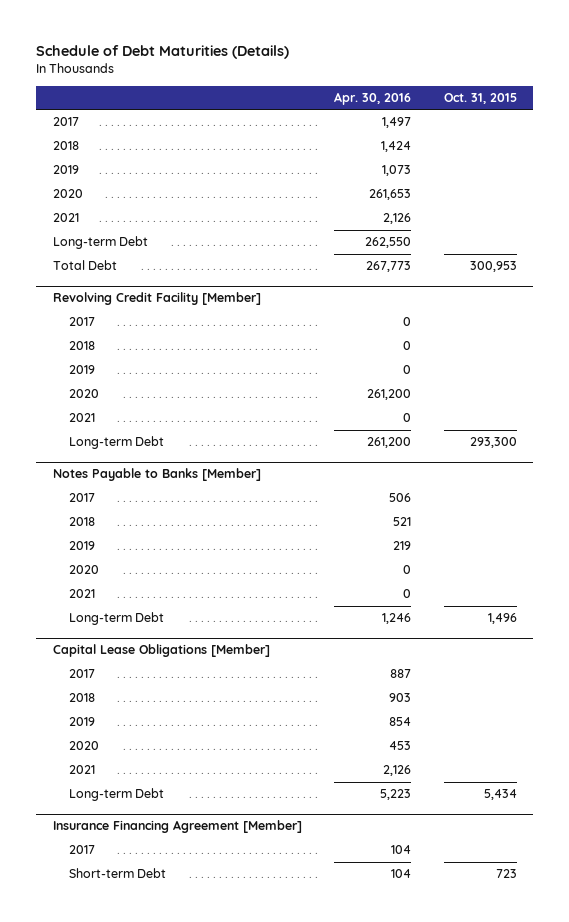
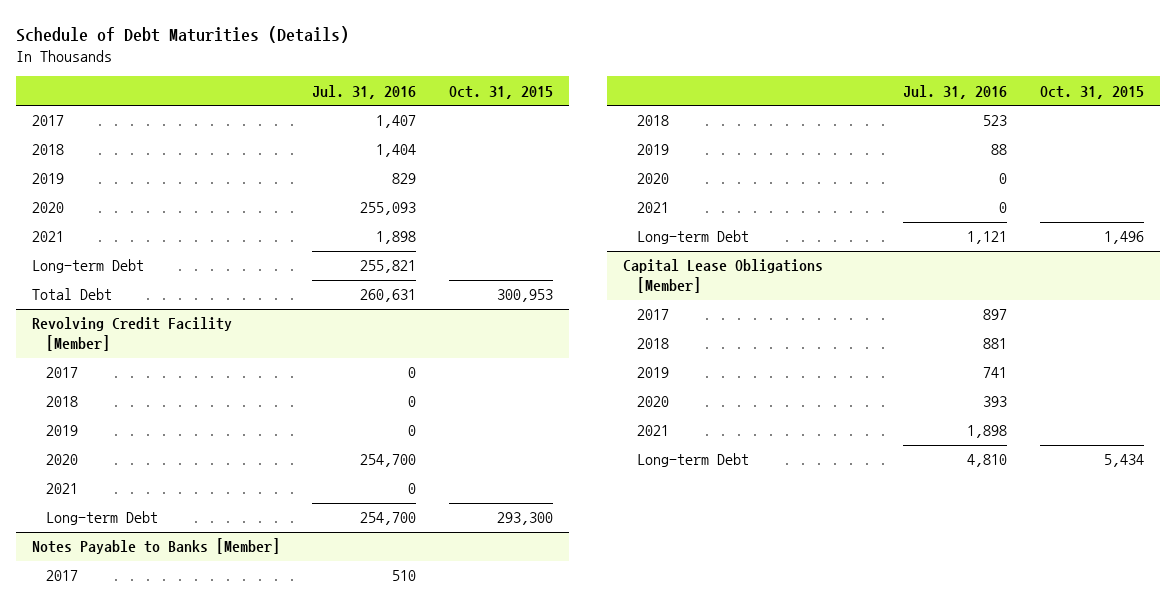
[334,92,412,106] Apr. 30, 2016 -> none
none -> [312,84,417,99] Jul. 31, 2016
[52,820,302,834] Insurance Financing Agreement [Member] -> none
[68,845,95,855] 2017 -> none
[68,868,166,879] Short-term Debt -> none

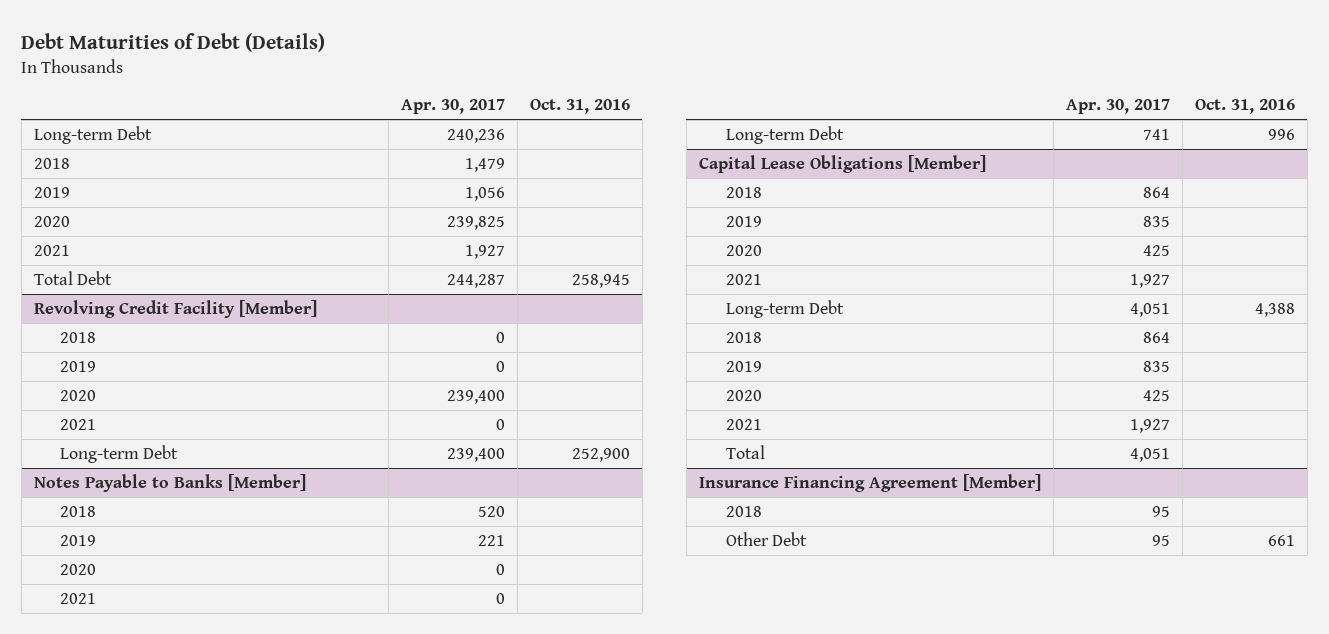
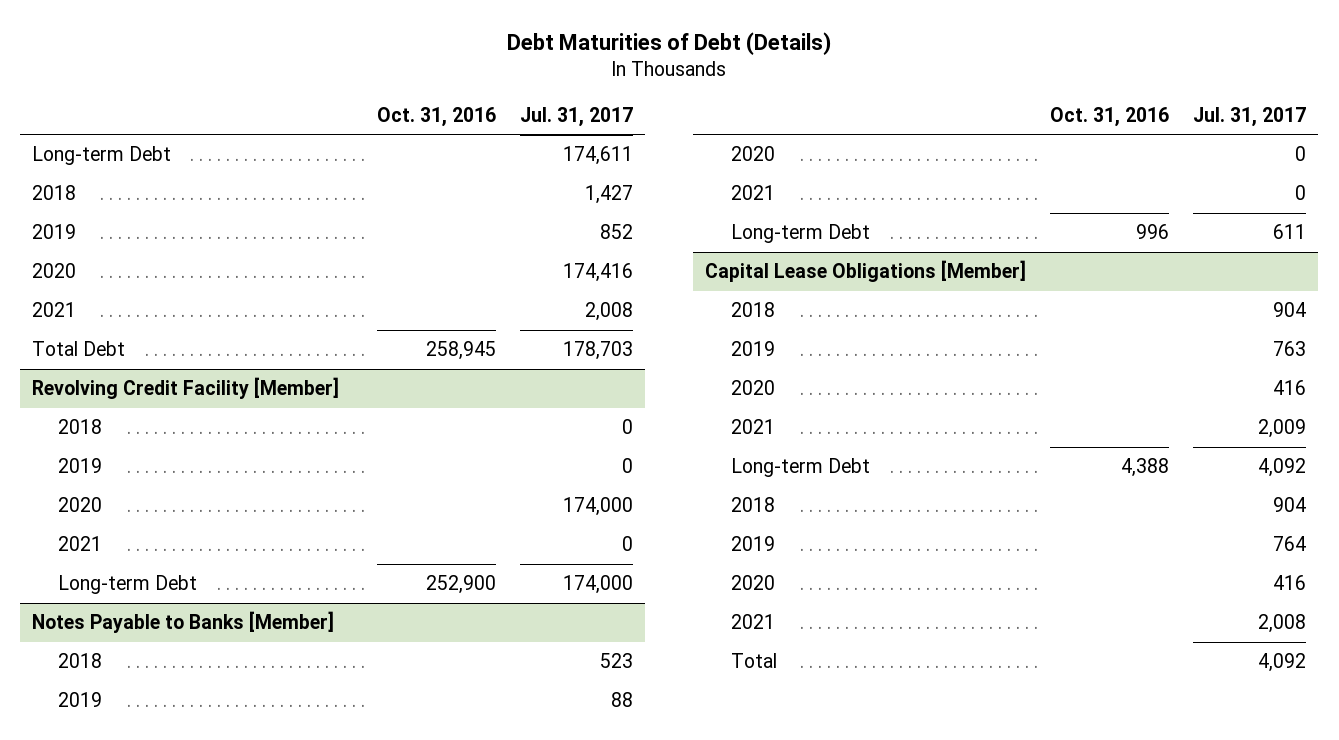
[400,99,505,115] Apr. 30, 2017 -> none
none -> [520,106,634,127] Jul. 31, 2017
[698,473,1041,492] Insurance Financing Agreement [Member] -> none
[725,505,762,517] 2018 -> none
[725,531,807,546] Other Debt -> none

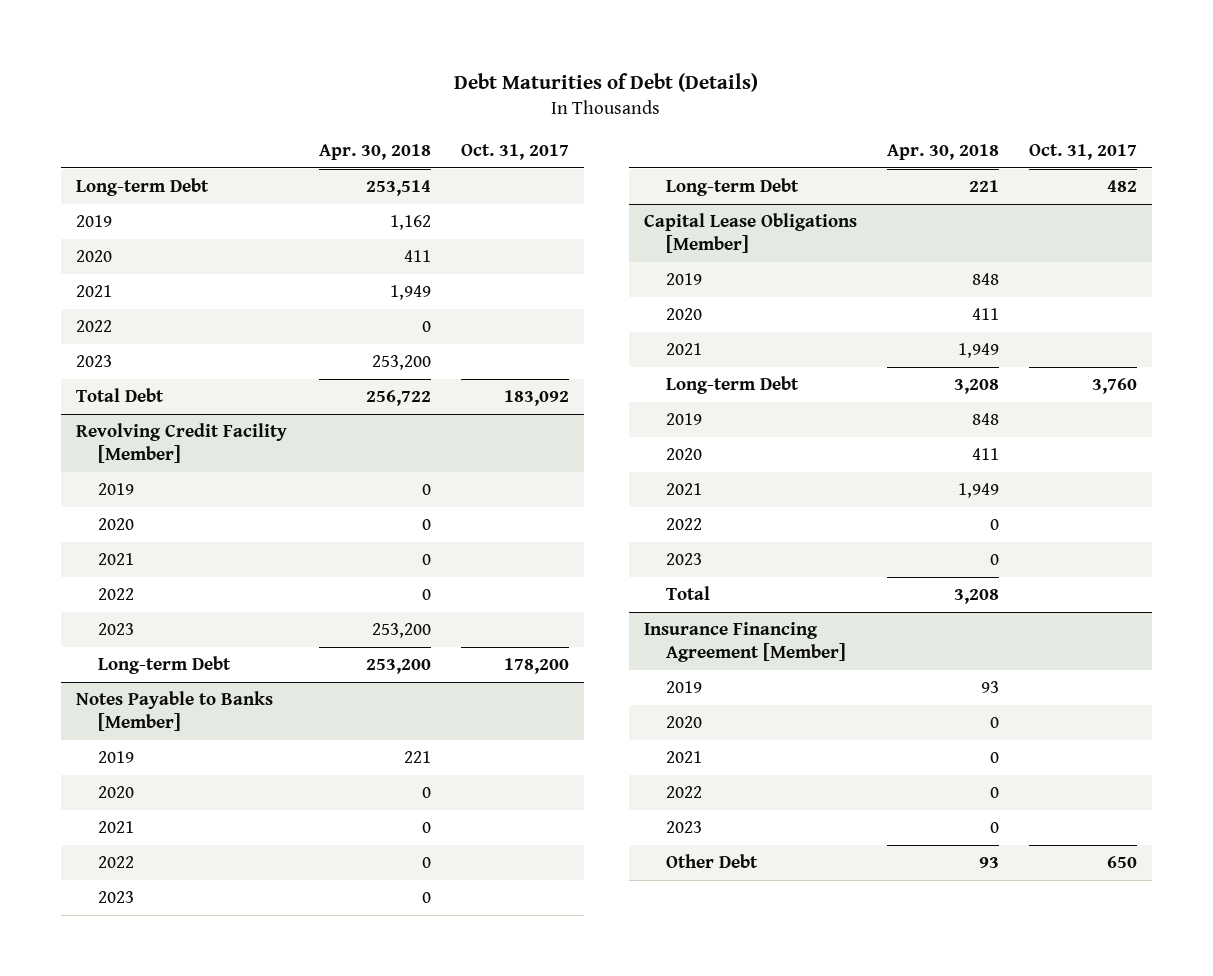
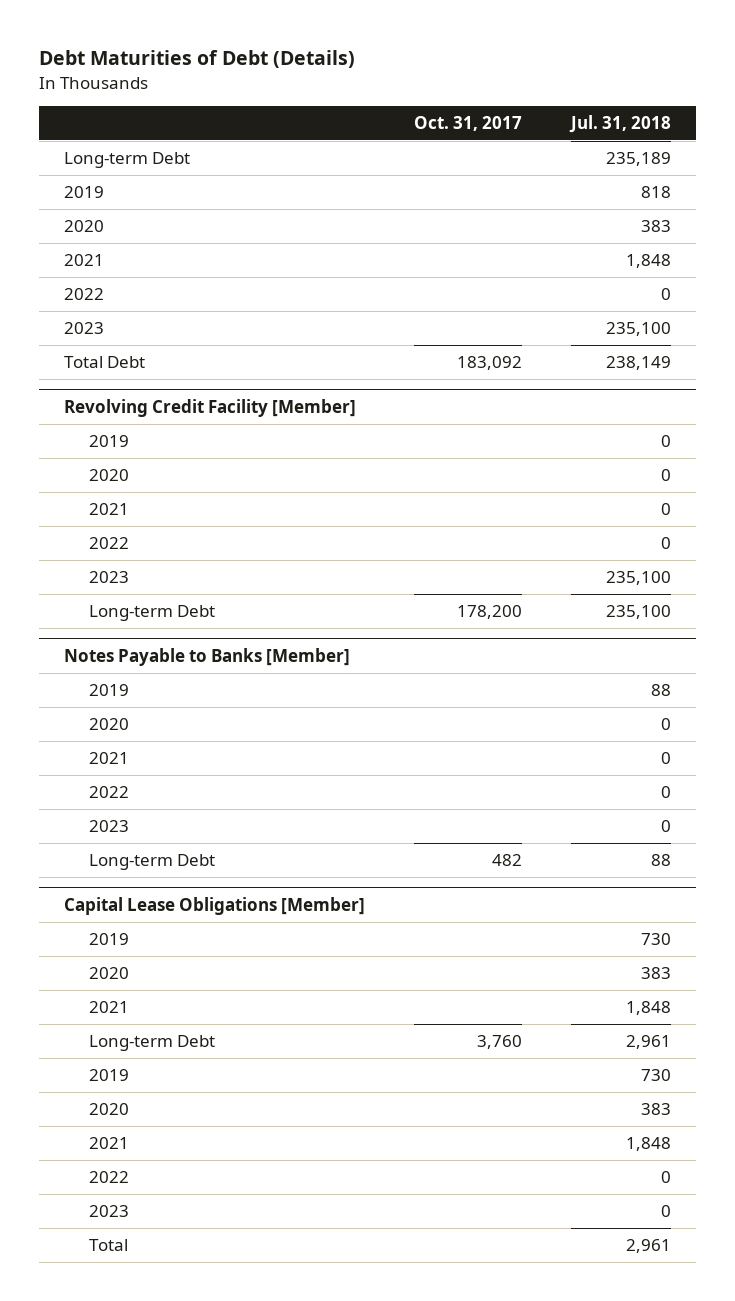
[318,143,431,160] Apr. 30, 2018 -> none
none -> [569,114,672,133] Jul. 31, 2018
[644,622,847,662] Insurance Financing Agreement [Member] -> none
[666,681,703,694] 2019 -> none
[666,716,703,729] 2020 -> none
[666,751,703,764] 2021 -> none
[666,786,703,799] 2022 -> none
[666,821,703,834] 2023 -> none
[666,854,759,869] Other Debt -> none

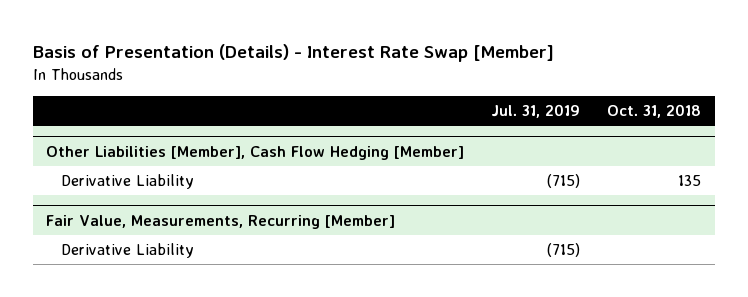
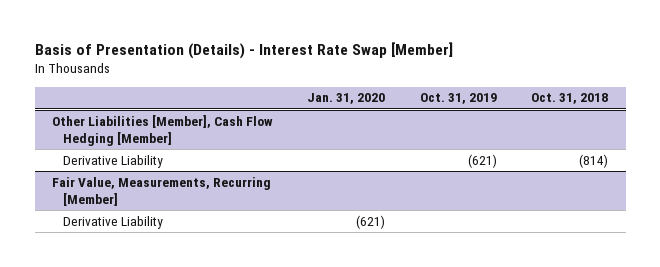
[491,104,581,119] Jul. 31, 2019 -> none
none -> [307,93,386,105] Jan. 31, 2020
none -> [419,93,497,105] Oct. 31, 2019
[678,175,702,187] 135 -> [579,153,609,168] (814)

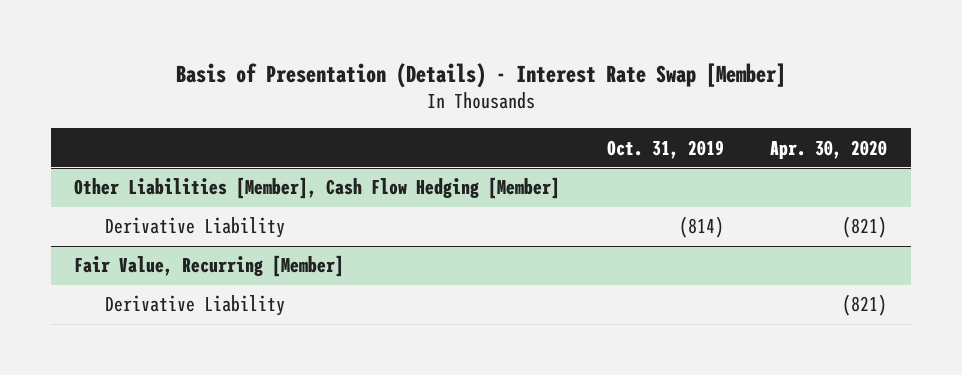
[307,93,386,105] Jan. 31, 2020 -> none
[531,93,609,105] Oct. 31, 2018 -> none
none -> [770,139,888,159] Apr. 30, 2020
[467,153,497,168] (621) -> [678,216,724,239] (814)
[51,176,271,206] Fair Value, Measurements, Recurring [Member] -> [74,255,345,278] Fair Value, Recurring [Member]

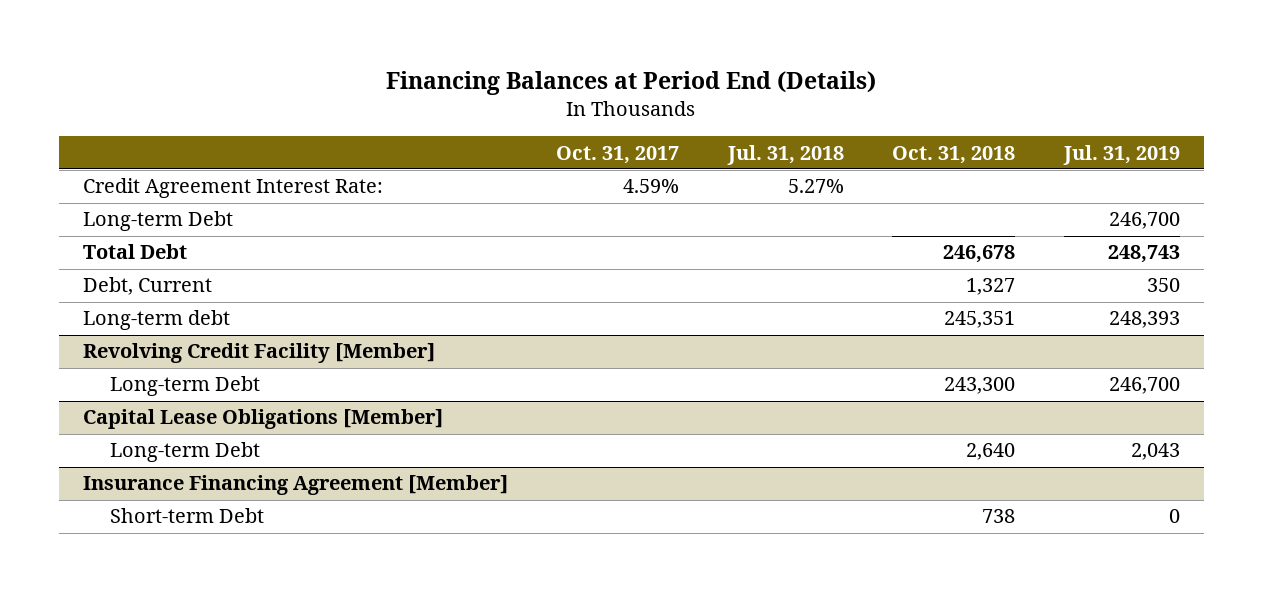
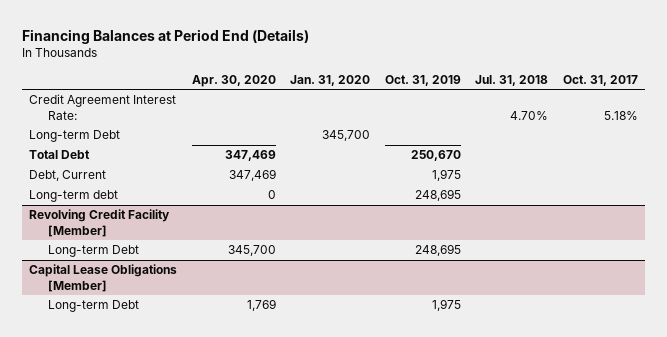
[892,145,1016,164] Oct. 31, 2018 -> none
[1062,144,1180,165] Jul. 31, 2019 -> none
none -> [191,74,276,87] Apr. 30, 2020
none -> [290,74,371,86] Jan. 31, 2020
none -> [384,74,461,86] Oct. 31, 2019
[623,179,680,194] 4.59% -> [603,110,638,120] 5.18%
[787,179,844,194] 5.27% -> [510,110,549,120] 4.70%
[82,475,508,496] Insurance Financing Agreement [Member] -> none
[109,508,264,524] Short-term Debt -> none

